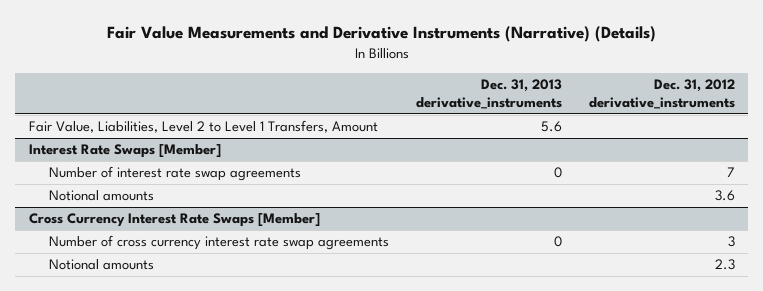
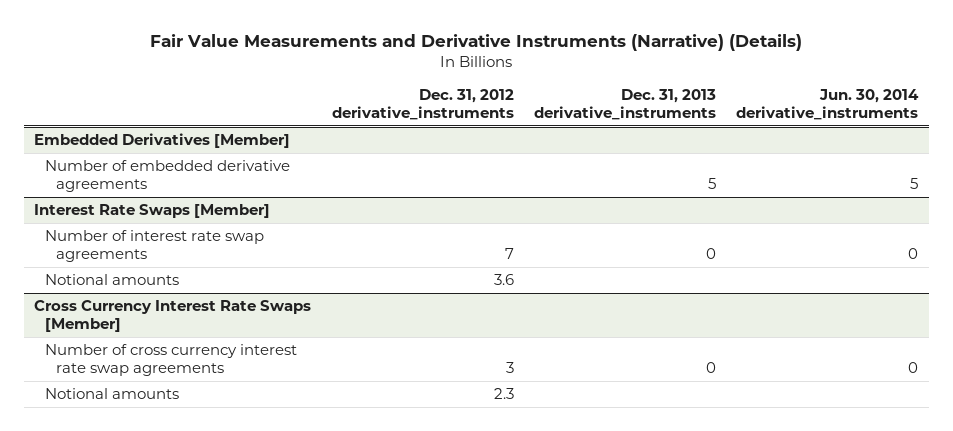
none -> [736,89,920,120] Jun. 30, 2014 derivative_instruments
[28,120,378,134] Fair Value, Liabilities, Level 2 to Level 1 Transfers, Amount -> none
none -> [34,133,291,149] Embedded Derivatives [Member]
none -> [44,160,290,192] Number of embedded derivative agreements

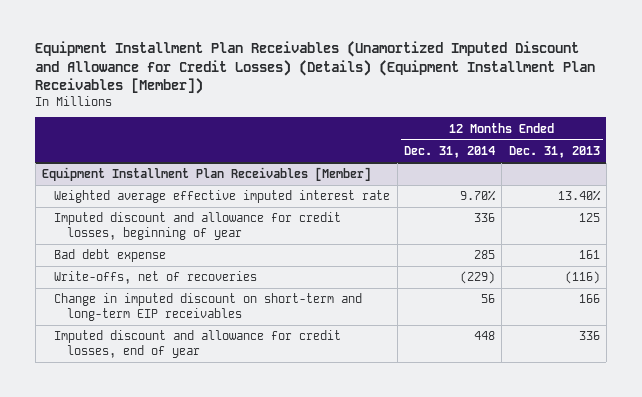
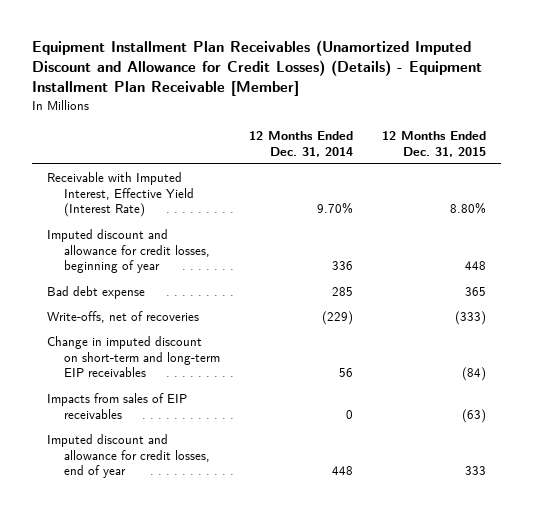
[35,41,596,94] Equipment Installment Plan Receivables (Unamortized Imputed Discount and Allowance for Credit Losses) (Details) (Equipment Installment Plan Receivables [Member]) -> [32,40,483,97] Equipment Installment Plan Receivables (Unamortized Imputed Discount and Allowance for Credit Losses) (Details) - Equipment Installment Plan Receivable [Member]
[508,145,600,158] Dec. 31, 2013 -> none
none -> [382,130,487,157] 12 Months Ended Dec. 31, 2015
[42,167,372,182] Equipment Installment Plan Receivables [Member] -> none
[54,190,391,204] Weighted average effective imputed interest rate -> [47,172,194,218] Receivable with Imputed Interest, Effective Yield (Interest Rate)
none -> [47,393,188,419] Impacts from sales of EIP receivables

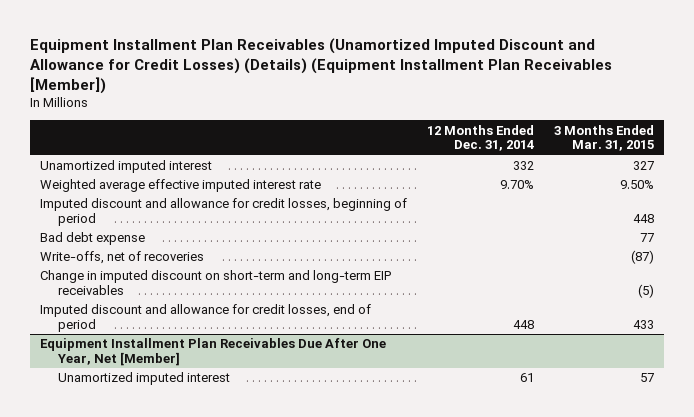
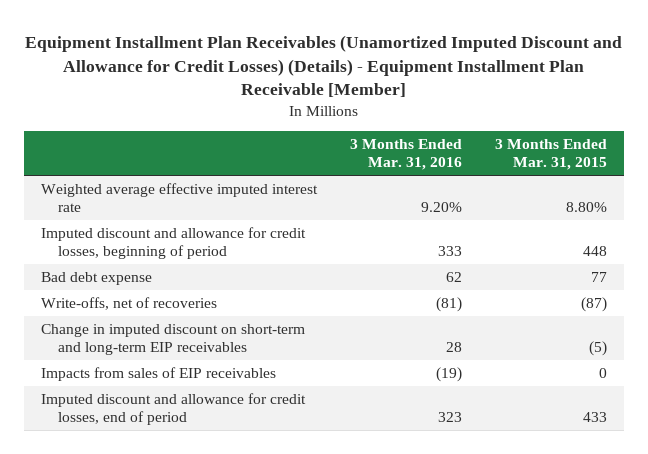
[30,38,613,95] Equipment Installment Plan Receivables (Unamortized Imputed Discount and Allowance for Credit Losses) (Details) (Equipment Installment Plan Receivables [Member]) -> [24,34,622,98] Equipment Installment Plan Receivables (Unamortized Imputed Discount and Allowance for Credit Losses) (Details) - Equipment Installment Plan Receivable [Member]
[426,124,534,152] 12 Months Ended Dec. 31, 2014 -> none
none -> [349,139,462,171] 3 Months Ended Mar. 31, 2016
[40,160,213,174] Unamortized imputed interest -> none
[619,180,654,190] 9.50% -> [566,202,608,213] 8.80%
none -> [40,366,276,381] Impacts from sales of EIP receivables
[40,338,387,367] Equipment Installment Plan Receivables Due After One Year, Net [Member] -> none
[57,372,230,386] Unamortized imputed interest -> none

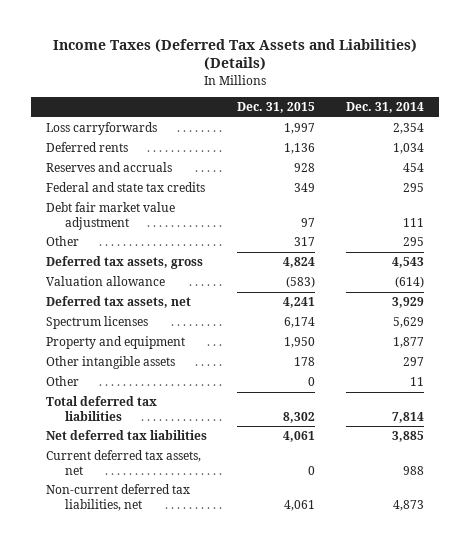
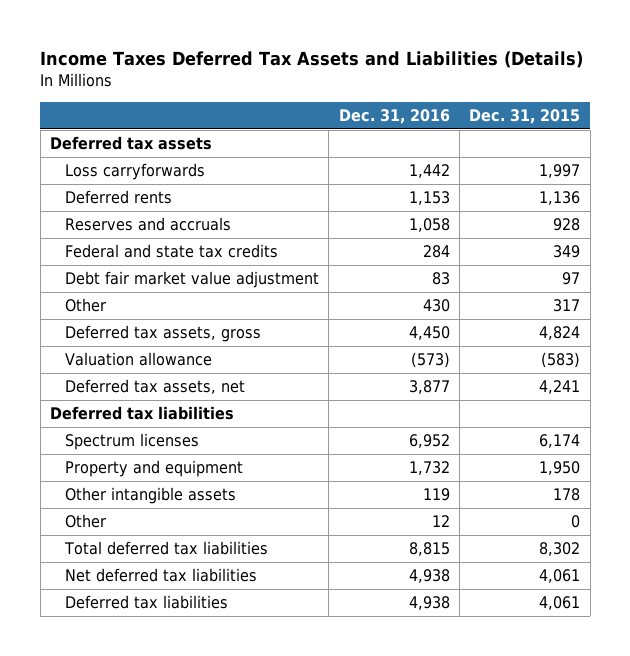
[52,38,417,71] Income Taxes (Deferred Tax Assets and Liabilities) (Details) -> [40,50,584,68] Income Taxes Deferred Tax Assets and Liabilities (Details)
[345,102,424,114] Dec. 31, 2014 -> none
none -> [338,109,450,125] Dec. 31, 2016
none -> [50,136,213,151] Deferred tax assets
none -> [50,406,235,421] Deferred tax liabilities
[46,450,202,475] Current deferred tax assets, net -> none
[46,484,191,511] Non-current deferred tax liabilities, net -> [64,595,228,610] Deferred tax liabilities

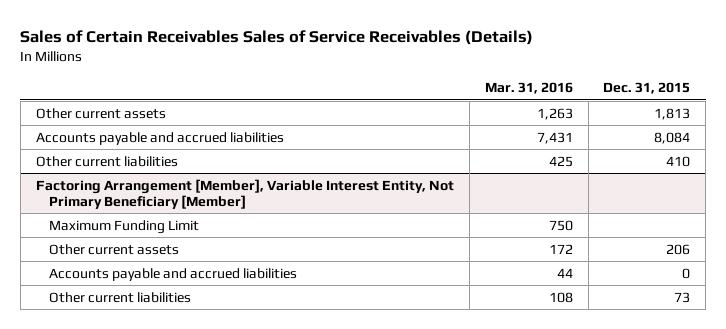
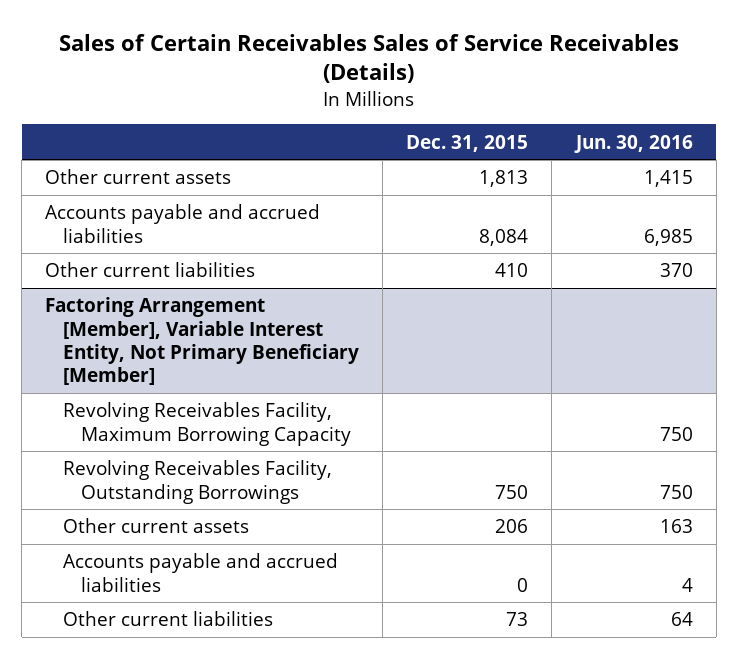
[484,82,573,95] Mar. 31, 2016 -> none
none -> [573,134,693,153] Jun. 30, 2016
[48,219,199,234] Maximum Funding Limit -> none
none -> [62,402,351,446] Revolving Receivables Facility, Maximum Borrowing Capacity
none -> [62,460,332,504] Revolving Receivables Facility, Outstanding Borrowings

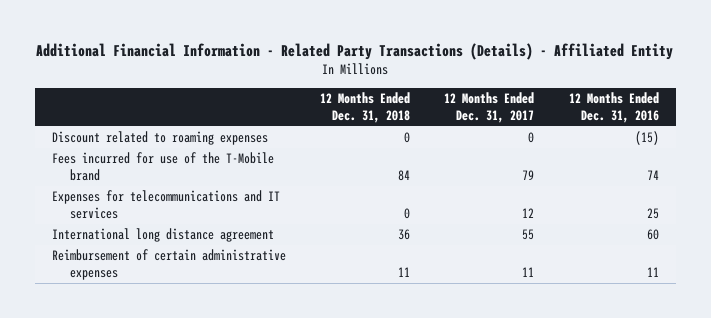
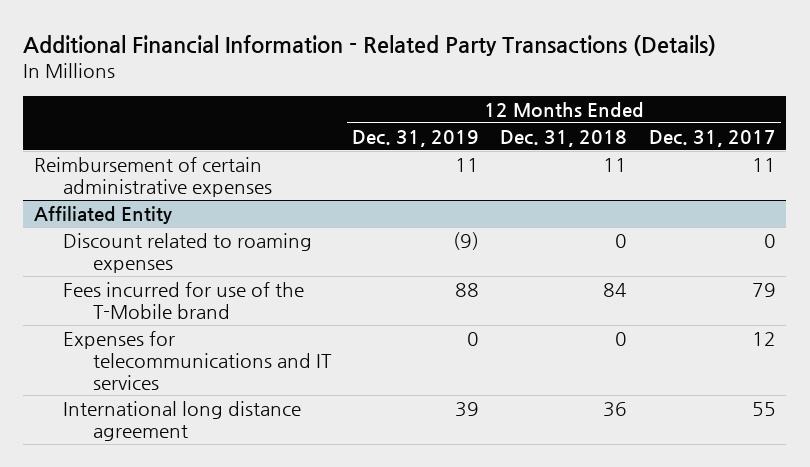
[36,42,674,60] Additional Financial Information - Related Party Transactions (Details) - Affiliated Entity -> [23,35,717,57] Additional Financial Information - Related Party Transactions (Details)
[568,91,659,123] 12 Months Ended Dec. 31, 2016 -> none
none -> [352,129,480,147] Dec. 31, 2019
[51,249,286,281] Reimbursement of certain administrative expenses -> [34,156,273,197] Reimbursement of certain administrative expenses
none -> [34,205,173,224] Affiliated Entity

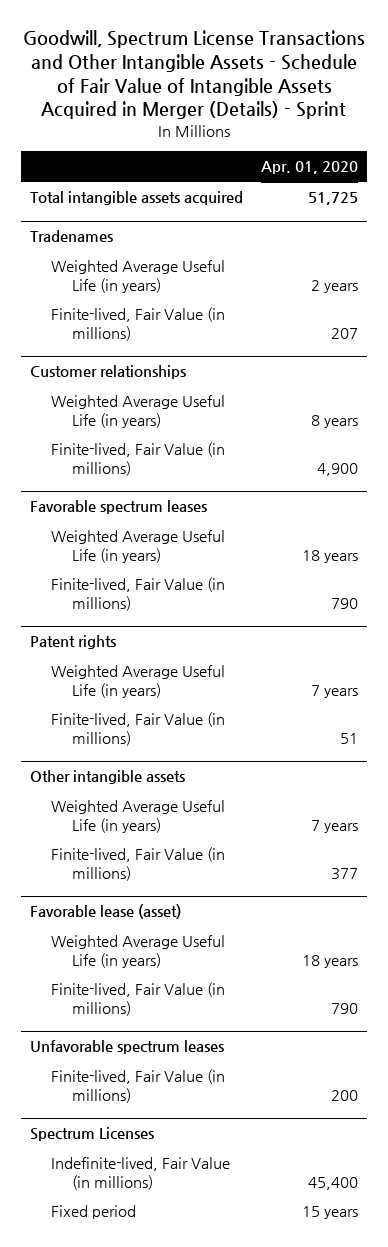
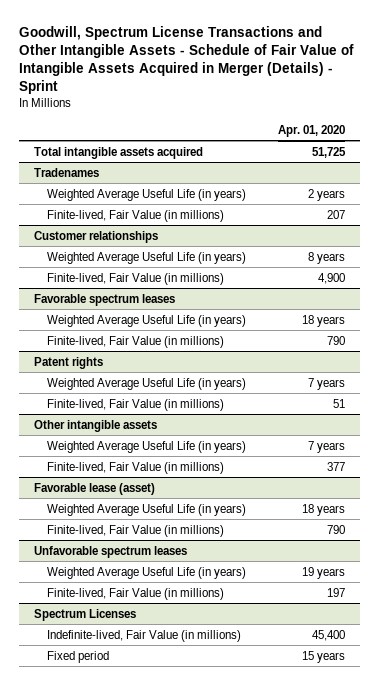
none -> [47,566,247,579] Weighted Average Useful Life (in years)
[331,1089,359,1101] 200 -> [326,587,345,597] 197

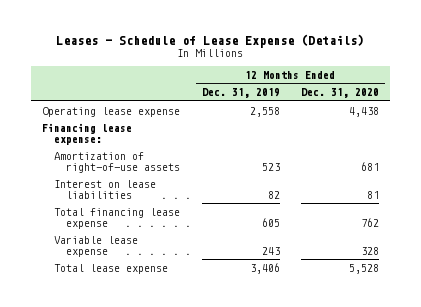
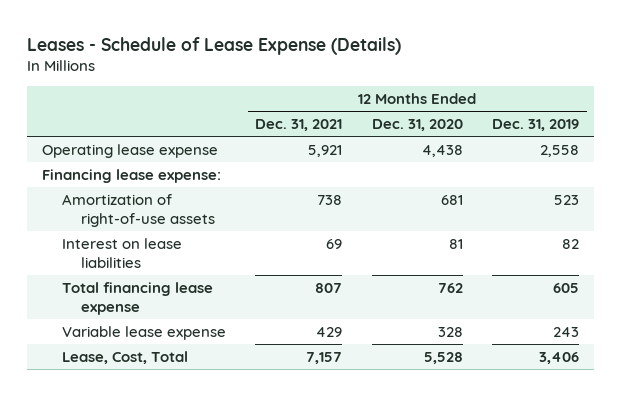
none -> [255,119,343,132] Dec. 31, 2021
[53,263,168,274] Total lease expense -> [61,350,188,364] Lease, Cost, Total

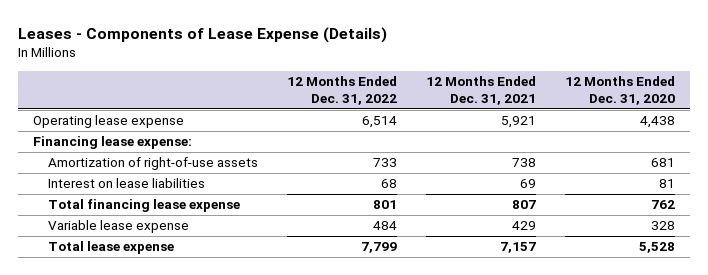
[27,36,402,55] Leases - Schedule of Lease Expense (Details) -> [18,26,388,43] Leases - Components of Lease Expense (Details)
[492,119,580,132] Dec. 31, 2019 -> none
none -> [286,75,397,105] 12 Months Ended Dec. 31, 2022
[61,350,188,364] Lease, Cost, Total -> [47,241,174,255] Total lease expense

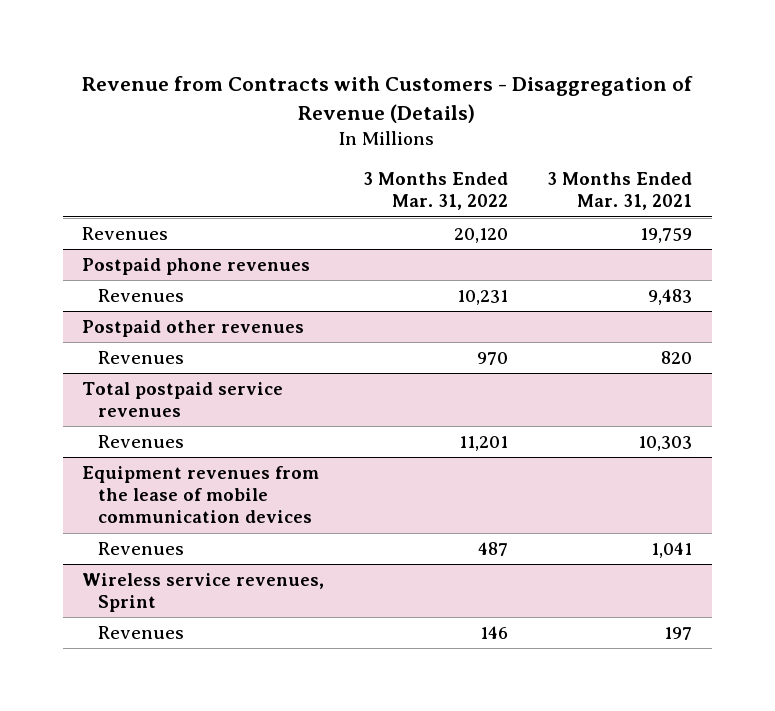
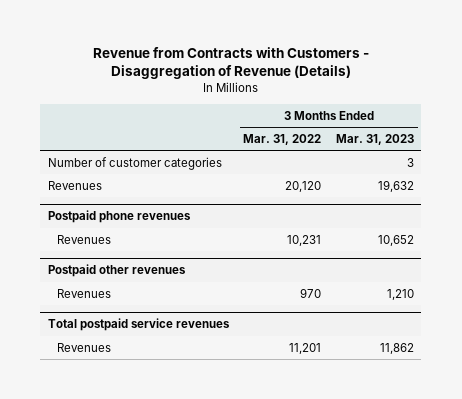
[547,172,693,211] 3 Months Ended Mar. 31, 2021 -> none
none -> [335,133,414,145] Mar. 31, 2023
none -> [47,156,222,170] Number of customer categories
[82,465,320,524] Equipment revenues from the lease of mobile communication devices -> none
[98,541,185,555] Revenues -> none
[82,572,325,613] Wireless service revenues, Sprint -> none
[98,625,185,639] Revenues -> none

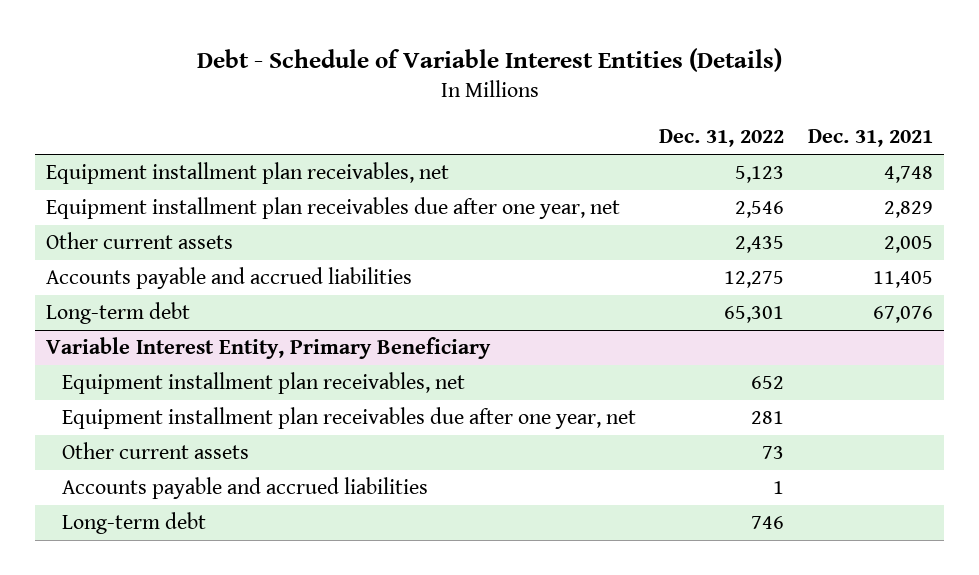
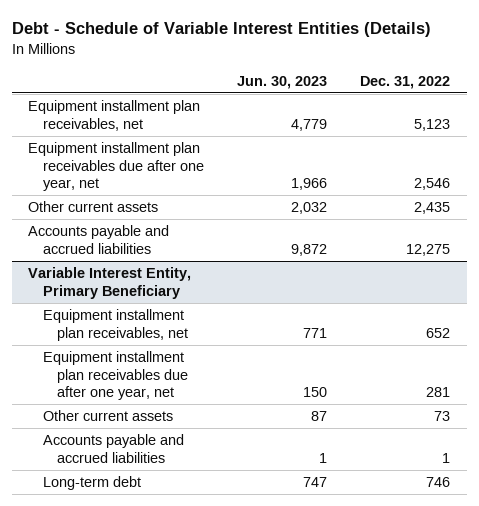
[807,129,933,148] Dec. 31, 2021 -> none
none -> [237,75,328,89] Jun. 30, 2023
[46,302,191,325] Long-term debt -> none

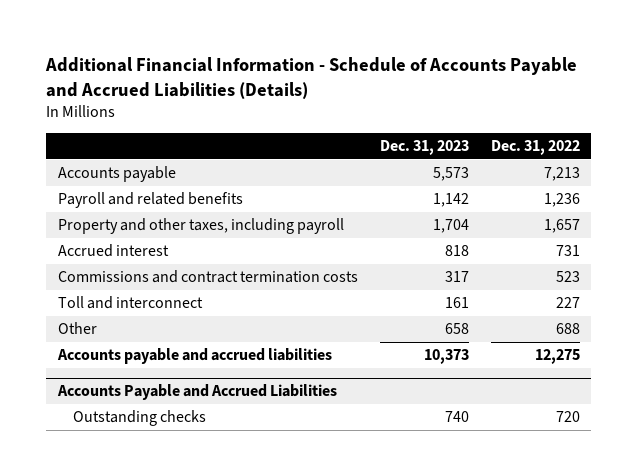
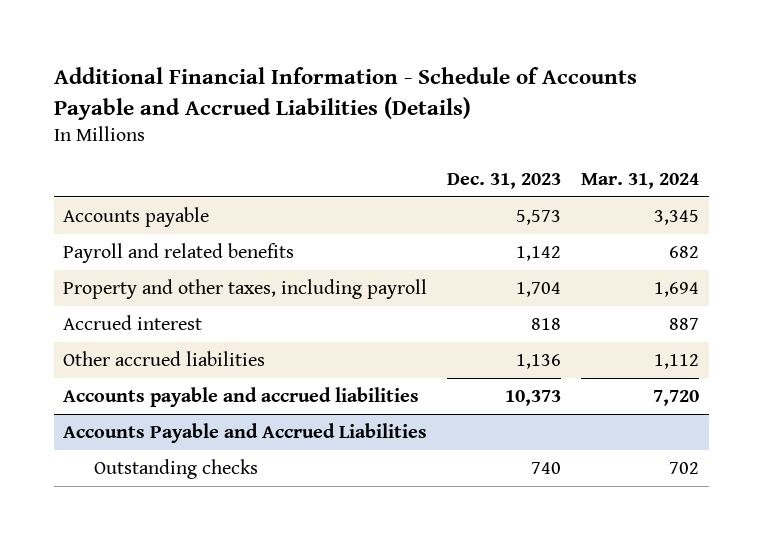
[491,140,581,156] Dec. 31, 2022 -> none
none -> [580,172,699,189] Mar. 31, 2024
[57,270,358,284] Commissions and contract termination costs -> none
[57,296,203,310] Toll and interconnect -> none
[57,322,97,335] Other -> [63,351,266,367] Other accrued liabilities
[444,323,469,335] 658 -> [516,354,562,370] 1,136

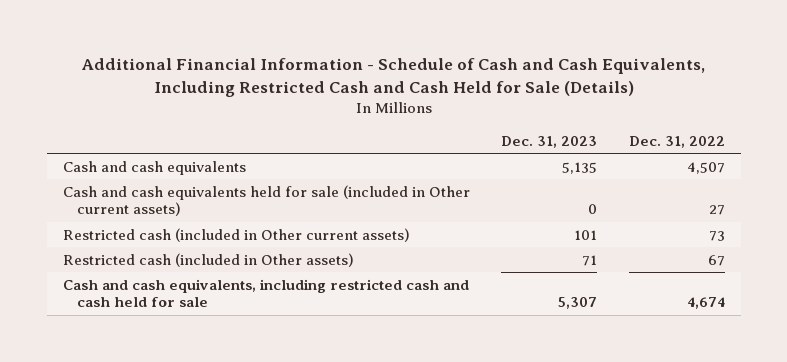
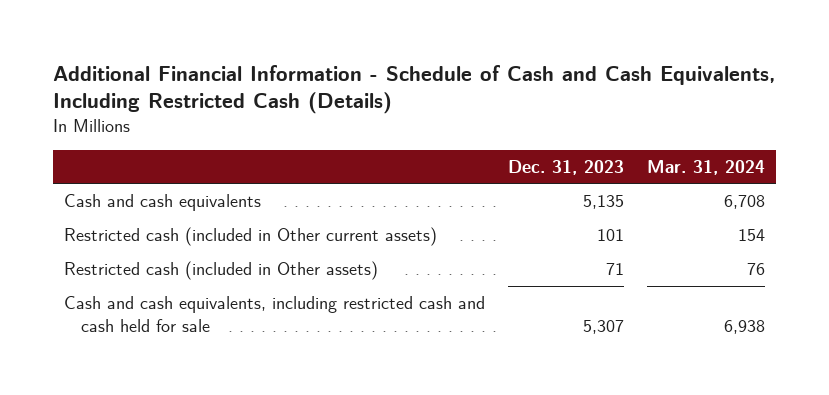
[80,57,705,98] Additional Financial Information - Schedule of Cash and Cash Equivalents, Including Restricted Cash and Cash Held for Sale (Details) -> [53,64,776,115] Additional Financial Information - Schedule of Cash and Cash Equivalents, Including Restricted Cash (Details)
[628,135,725,148] Dec. 31, 2022 -> none
none -> [646,159,765,175] Mar. 31, 2024
[62,184,470,217] Cash and cash equivalents held for sale (included in Other current assets) -> none

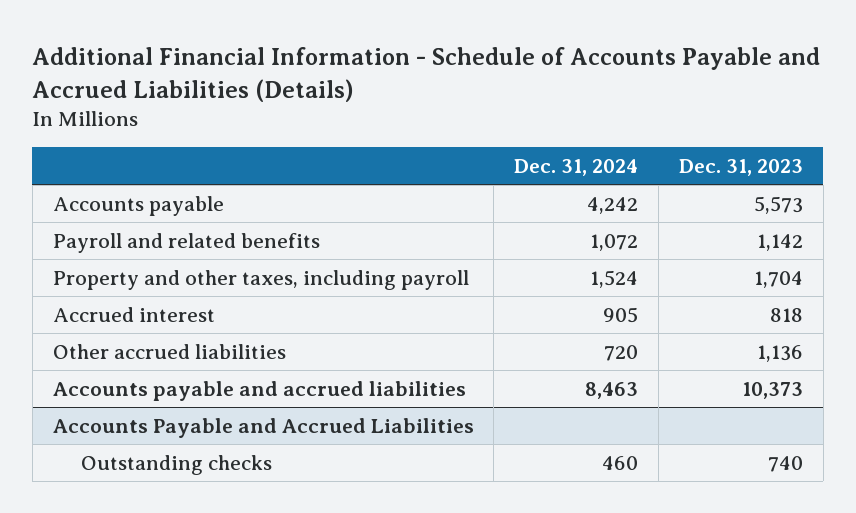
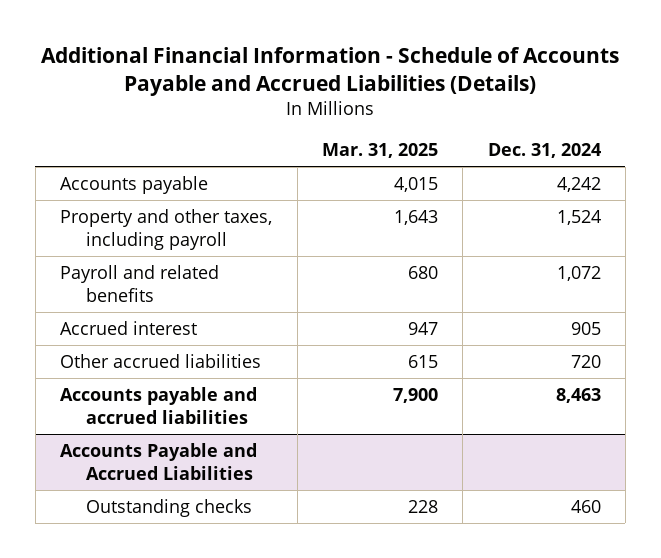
[679,158,804,176] Dec. 31, 2023 -> none
none -> [321,142,438,158] Mar. 31, 2025
[52,232,320,253] Payroll and related benefits -> [60,264,220,303] Payroll and related benefits

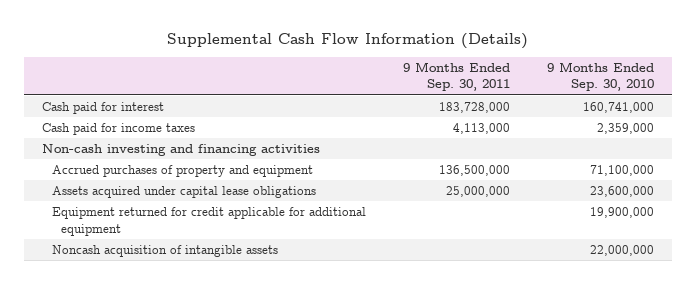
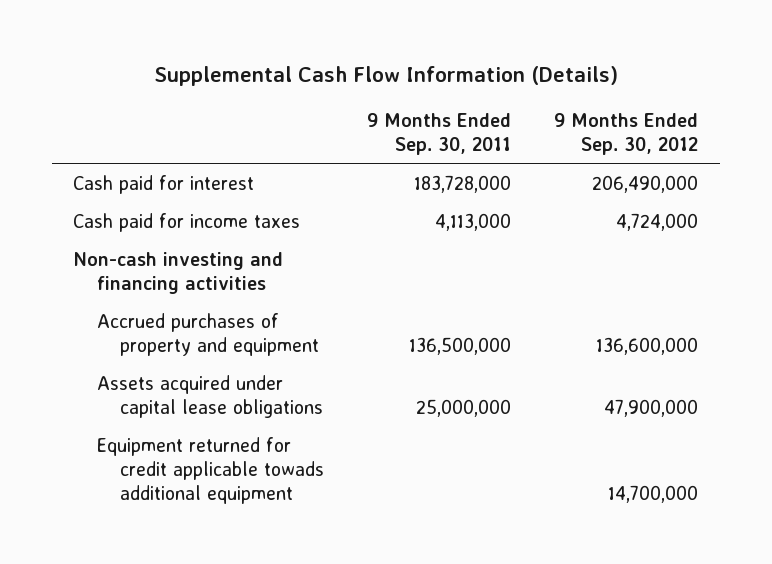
[546,61,654,92] 9 Months Ended Sep. 30, 2010 -> none
none -> [554,112,699,155] 9 Months Ended Sep. 30, 2012
[51,245,278,258] Noncash acquisition of intangible assets -> none
[51,207,366,236] Equipment returned for credit applicable for additional equipment -> [96,436,325,504] Equipment returned for credit applicable towads additional equipment

